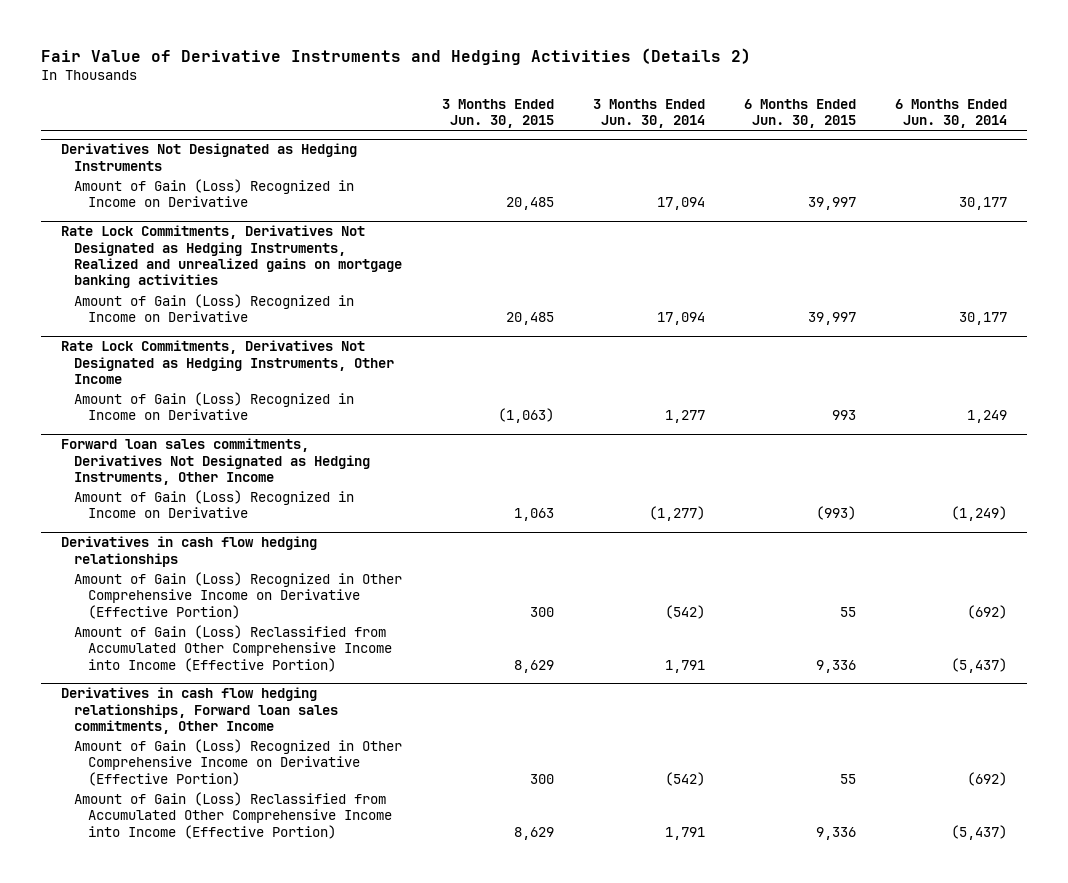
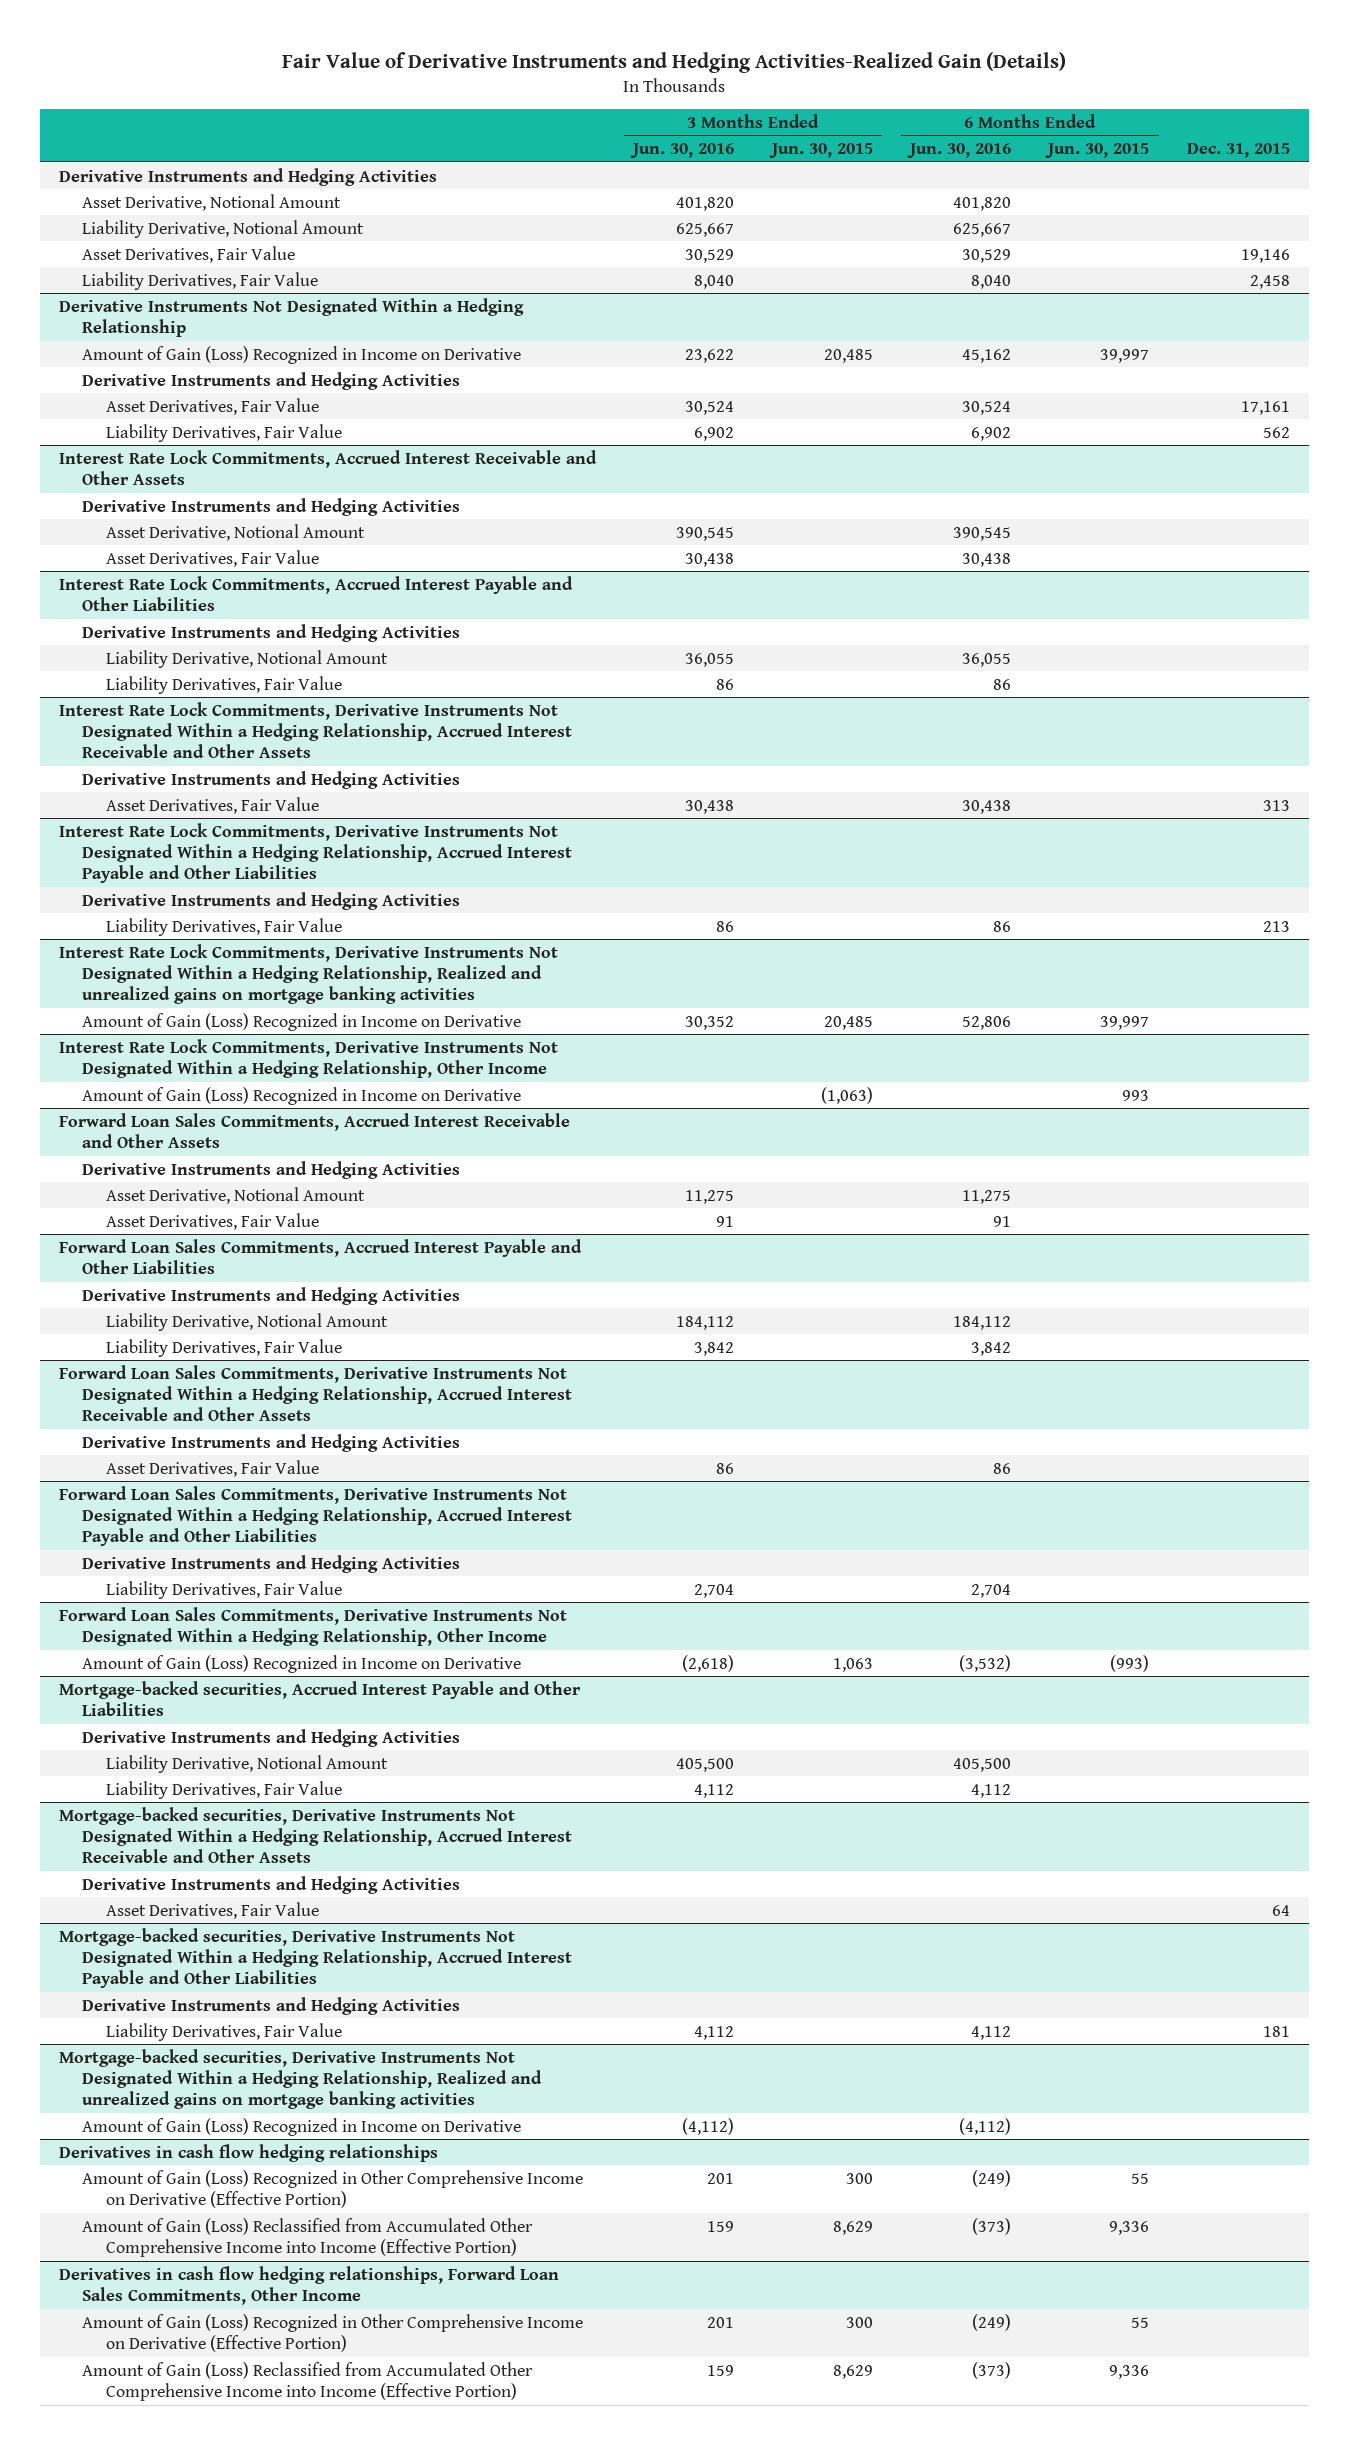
[41,48,752,66] Fair Value of Derivative Instruments and Hedging Activities (Details 2) -> [282,51,1067,73] Fair Value of Derivative Instruments and Hedging Activities-Realized Gain (Details)
[592,98,705,128] 3 Months Ended Jun. 30, 2014 -> none
[895,98,1008,128] 6 Months Ended Jun. 30, 2014 -> none
none -> [630,143,735,159] Jun. 30, 2016
none -> [907,143,1012,159] Jun. 30, 2016
none -> [1186,143,1290,159] Dec. 31, 2015
none -> [58,167,437,186] Derivative Instruments and Hedging Activities
none -> [82,193,342,211] Asset Derivative, Notional Amount
none -> [82,219,365,238] Liability Derivative, Notional Amount
none -> [82,245,296,263] Asset Derivatives, Fair Value
none -> [82,271,319,290] Liability Derivatives, Fair Value
[60,143,357,171] Derivatives Not Designated as Hedging Instruments -> [58,297,524,337] Derivative Instruments Not Designated Within a Hedging Relationship
none -> [82,371,461,390] Derivative Instruments and Hedging Activities
none -> [106,397,320,415] Asset Derivatives, Fair Value
none -> [106,423,343,442] Liability Derivatives, Fair Value
none -> [58,449,597,485] Interest Rate Lock Commitments, Accrued Interest Receivable and Other Assets
none -> [82,497,461,516] Derivative Instruments and Hedging Activities
none -> [106,523,366,541] Asset Derivative, Notional Amount
none -> [106,549,320,567] Asset Derivatives, Fair Value
none -> [58,575,573,611] Interest Rate Lock Commitments, Accrued Interest Payable and Other Liabilities
none -> [82,623,461,642] Derivative Instruments and Hedging Activities
none -> [106,649,389,668] Liability Derivative, Notional Amount
none -> [106,675,343,694] Liability Derivatives, Fair Value
none -> [58,701,573,759] Interest Rate Lock Commitments, Derivative Instruments Not Designated Within a Hedging Relationship, Accrued Interest Receivable and Other Assets
none -> [82,770,461,789] Derivative Instruments and Hedging Activities
none -> [106,796,320,814] Asset Derivatives, Fair Value
none -> [58,822,573,884] Interest Rate Lock Commitments, Derivative Instruments Not Designated Within a Hedging Relationship, Accrued Interest Payable and Other Liabilities
none -> [82,891,461,910] Derivative Instruments and Hedging Activities
none -> [106,917,343,936] Liability Derivatives, Fair Value
[60,225,403,289] Rate Lock Commitments, Derivatives Not Designated as Hedging Instruments, Realized and unrealized gains on mortgage banking activities -> [58,943,558,1005] Interest Rate Lock Commitments, Derivative Instruments Not Designated Within a Hedging Relationship, Realized and unrealized gains on mortgage banking activities
[60,340,395,384] Rate Lock Commitments, Derivatives Not Designated as Hedging Instruments, Other Income -> [58,1038,558,1078] Interest Rate Lock Commitments, Derivative Instruments Not Designated Within a Hedging Relationship, Other Income
none -> [58,1112,570,1148] Forward Loan Sales Commitments, Accrued Interest Receivable and Other Assets
none -> [82,1160,461,1179] Derivative Instruments and Hedging Activities
none -> [106,1186,366,1204] Asset Derivative, Notional Amount
none -> [106,1212,320,1230] Asset Derivatives, Fair Value
none -> [58,1238,582,1274] Forward Loan Sales Commitments, Accrued Interest Payable and Other Liabilities
none -> [82,1286,461,1305] Derivative Instruments and Hedging Activities
none -> [106,1312,389,1331] Liability Derivative, Notional Amount
none -> [106,1338,343,1357] Liability Derivatives, Fair Value
none -> [58,1364,573,1422] Forward Loan Sales Commitments, Derivative Instruments Not Designated Within a Hedging Relationship, Accrued Interest Receivable and Other Assets
none -> [82,1433,461,1452] Derivative Instruments and Hedging Activities
none -> [106,1459,320,1477] Asset Derivatives, Fair Value
none -> [58,1485,573,1547] Forward Loan Sales Commitments, Derivative Instruments Not Designated Within a Hedging Relationship, Accrued Interest Payable and Other Liabilities
none -> [82,1554,461,1573] Derivative Instruments and Hedging Activities
none -> [106,1580,343,1599] Liability Derivatives, Fair Value
[60,438,371,485] Forward loan sales commitments, Derivatives Not Designated as Hedging Instruments, Other Income -> [58,1606,567,1646] Forward Loan Sales Commitments, Derivative Instruments Not Designated Within a Hedging Relationship, Other Income
none -> [58,1680,581,1716] Mortgage-backed securities, Accrued Interest Payable and Other Liabilities
none -> [82,1728,461,1747] Derivative Instruments and Hedging Activities
none -> [106,1754,389,1773] Liability Derivative, Notional Amount
none -> [106,1780,343,1799] Liability Derivatives, Fair Value
none -> [58,1806,573,1864] Mortgage-backed securities, Derivative Instruments Not Designated Within a Hedging Relationship, Accrued Interest Receivable and Other Assets
none -> [82,1875,461,1894] Derivative Instruments and Hedging Activities
none -> [106,1901,320,1919] Asset Derivatives, Fair Value
none -> [58,1927,573,1989] Mortgage-backed securities, Derivative Instruments Not Designated Within a Hedging Relationship, Accrued Interest Payable and Other Liabilities
none -> [82,1996,461,2015] Derivative Instruments and Hedging Activities
none -> [106,2022,343,2041] Liability Derivatives, Fair Value
none -> [58,2048,543,2110] Mortgage-backed securities, Derivative Instruments Not Designated Within a Hedging Relationship, Realized and unrealized gains on mortgage banking activities
none -> [82,2117,522,2136] Amount of Gain (Loss) Recognized in Income on Derivative
[60,687,339,734] Derivatives in cash flow hedging relationships, Forward loan sales commitments, Other Income -> [58,2265,559,2305] Derivatives in cash flow hedging relationships, Forward Loan Sales Commitments, Other Income

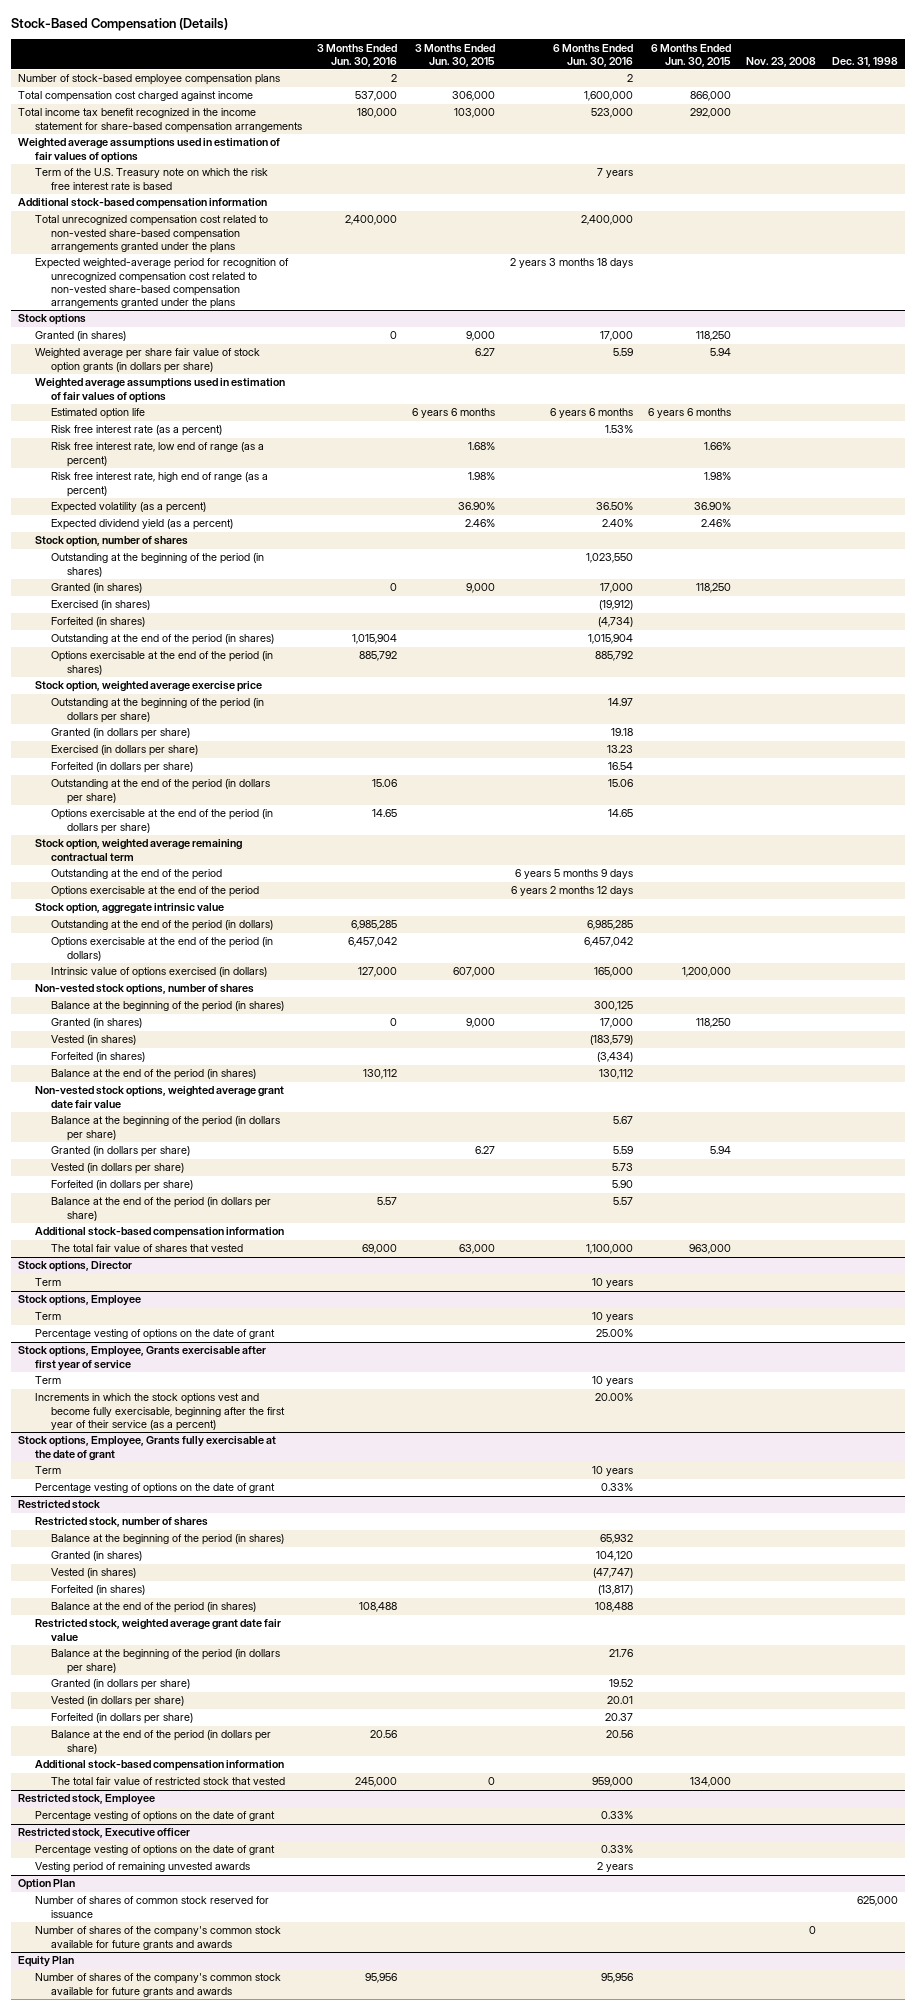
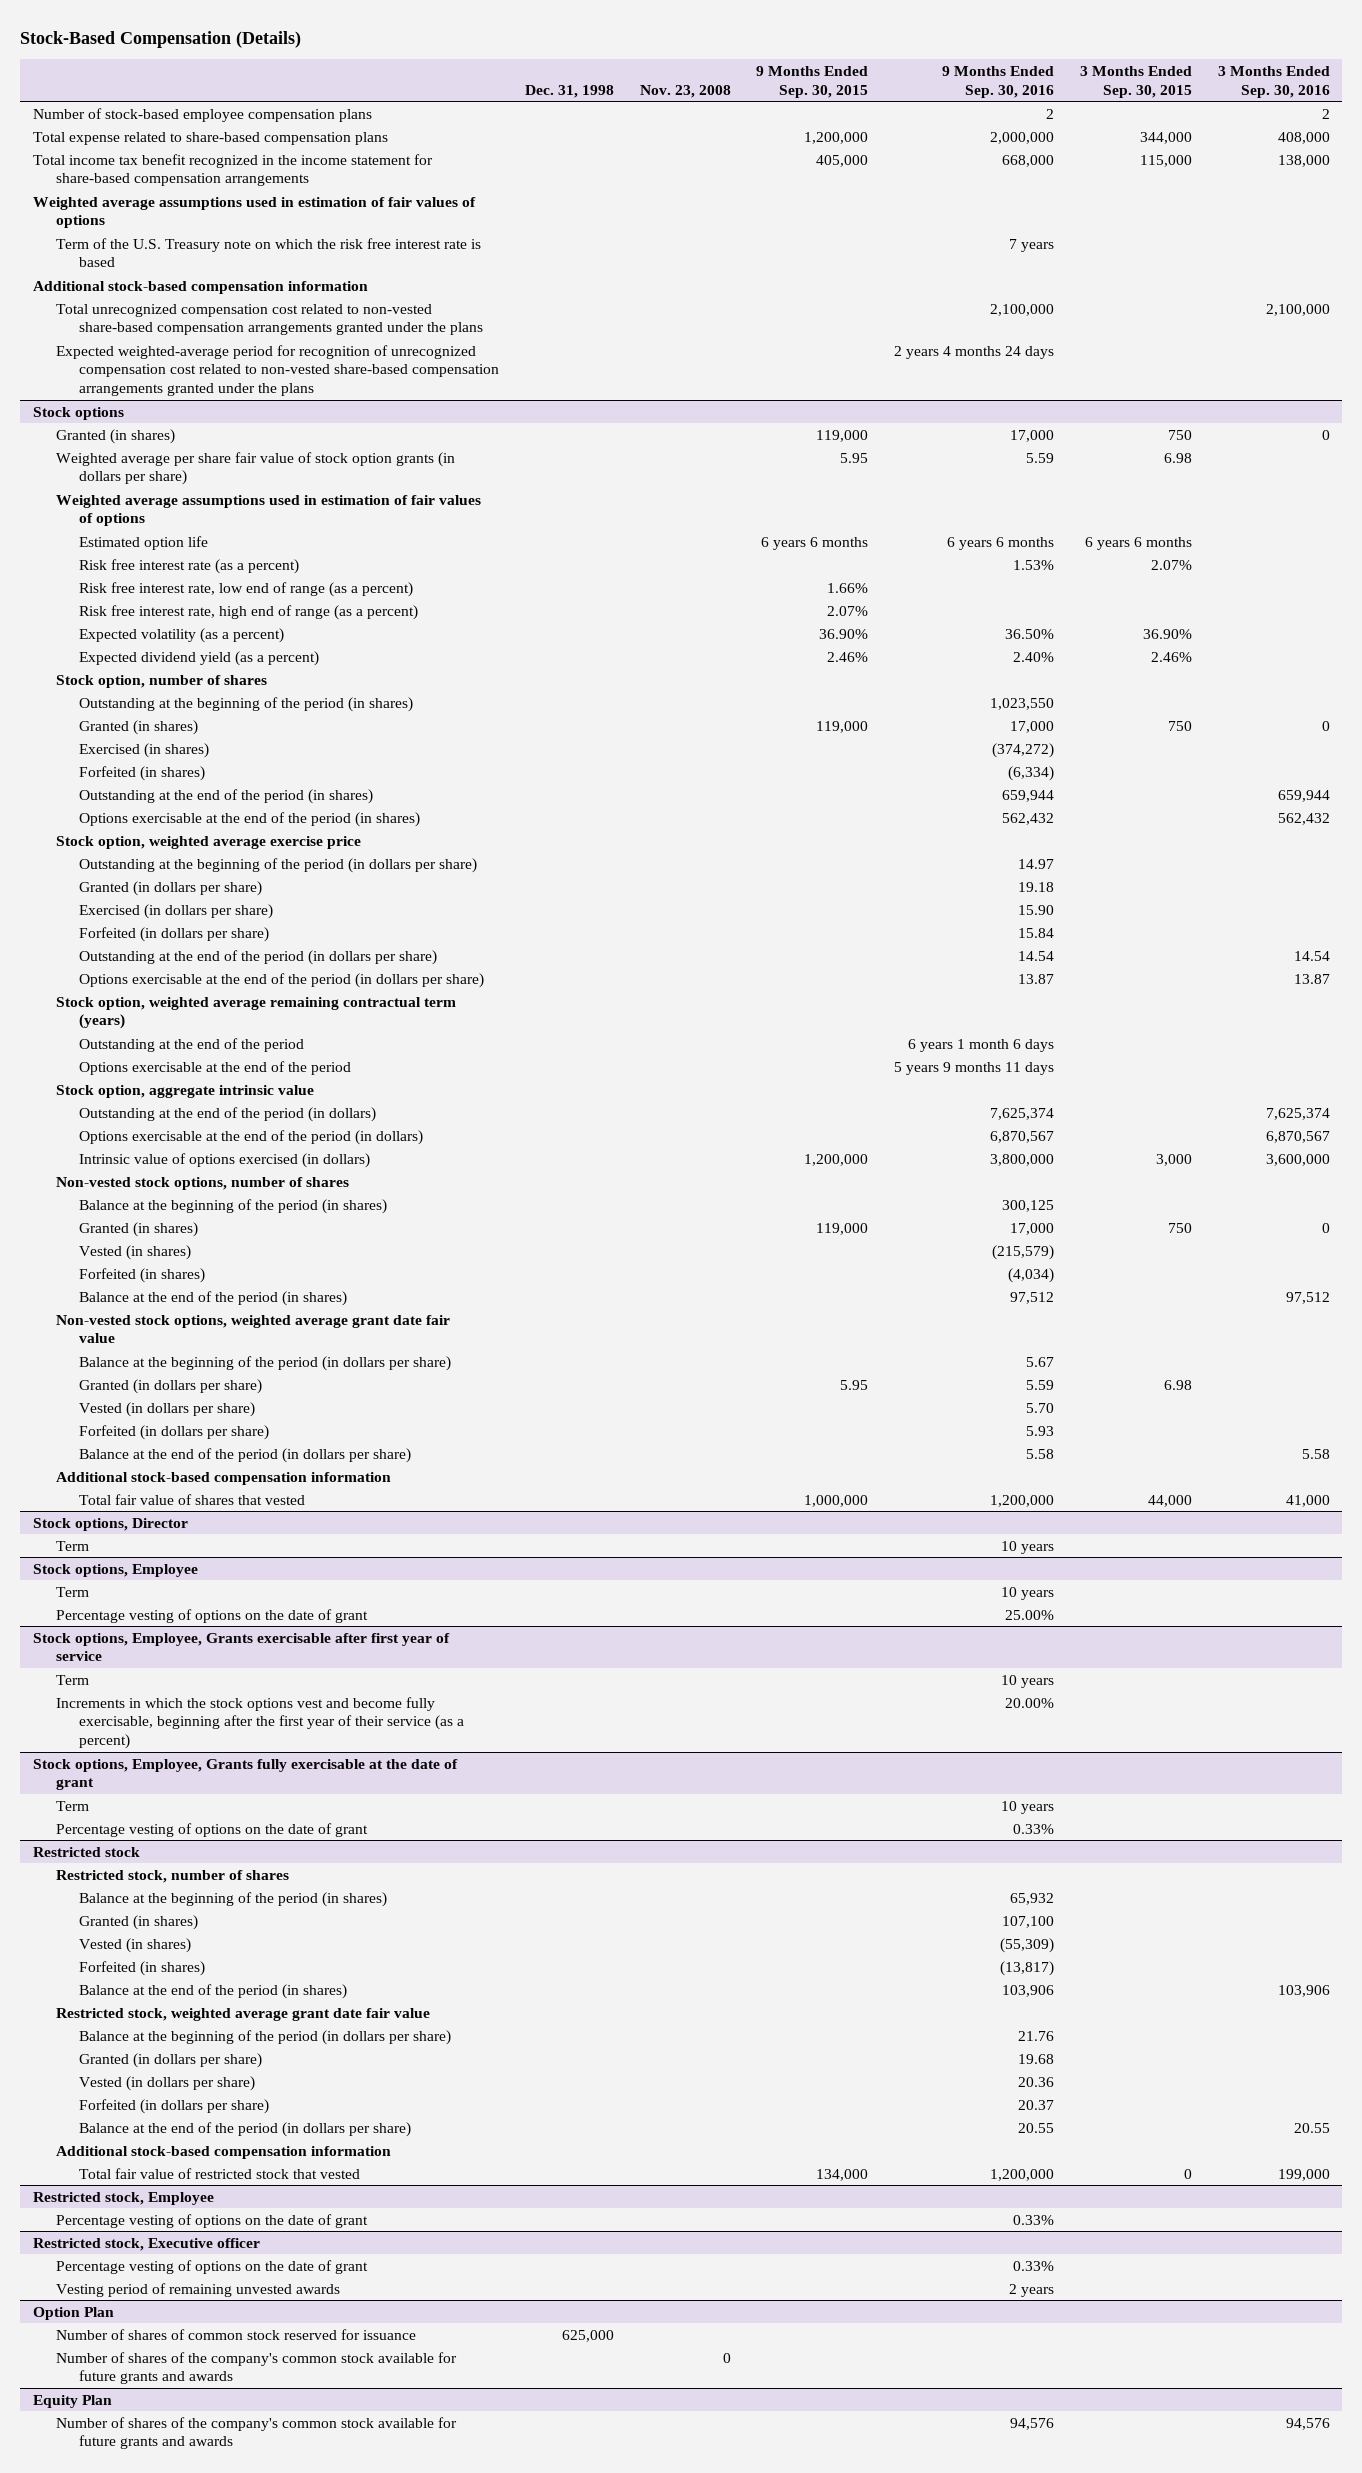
[316,43,397,67] 3 Months Ended Jun. 30, 2016 -> none
[414,43,495,67] 3 Months Ended Jun. 30, 2015 -> none
[553,43,634,67] 6 Months Ended Jun. 30, 2016 -> none
[651,43,732,67] 6 Months Ended Jun. 30, 2015 -> none
none -> [756,65,869,98] 9 Months Ended Sep. 30, 2015
none -> [942,65,1055,98] 9 Months Ended Sep. 30, 2016
none -> [1079,65,1192,98] 3 Months Ended Sep. 30, 2015
none -> [1217,65,1330,98] 3 Months Ended Sep. 30, 2016
[18,91,254,103] Total compensation cost charged against income -> [32,131,388,145] Total expense related to share-based compensation plans
[34,839,242,861] Stock option, weighted average remaining contractual term -> [55,996,456,1030] Stock option, weighted average remaining contractual term (years)
[51,1244,244,1253] The total fair value of shares that vested -> [79,1493,306,1505] Total fair value of shares that vested
[51,1777,286,1786] The total fair value of restricted stock that vested -> [79,2167,361,2179] Total fair value of restricted stock that vested

